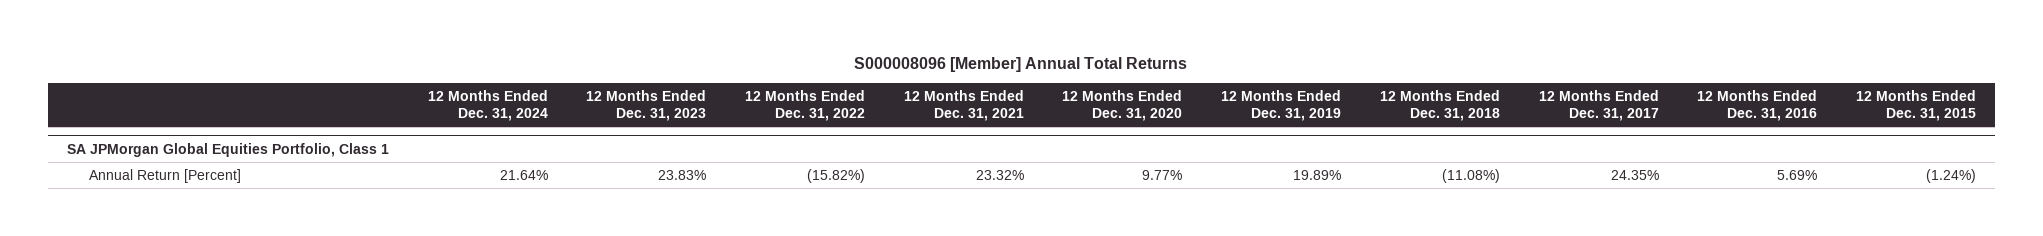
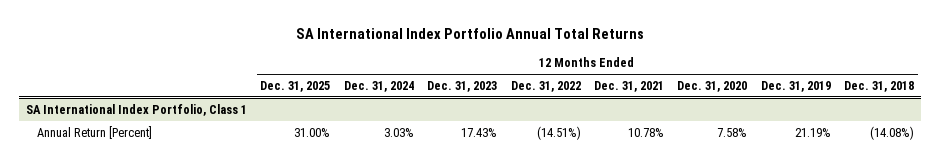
[854,57,1188,73] S000008096 [Member] Annual Total Returns -> [296,27,645,39] SA International Index Portfolio Annual Total Returns
[1538,89,1659,122] 12 Months Ended Dec. 31, 2017 -> none
[1697,89,1818,122] 12 Months Ended Dec. 31, 2016 -> none
[1855,89,1976,122] 12 Months Ended Dec. 31, 2015 -> none
none -> [260,80,331,92] Dec. 31, 2025
[67,142,390,157] SA JPMorgan Global Equities Portfolio, Class 1 -> none
none -> [25,103,247,116] SA International Index Portfolio, Class 1
[499,169,548,180] 21.64% -> [383,127,414,137] 3.03%
[658,169,707,180] 23.83% -> [461,127,498,137] 17.43%
[807,168,866,183] (15.82%) -> [536,125,581,140] (14.51%)
[975,169,1024,180] 23.32% -> [627,127,664,137] 10.78%
[1142,169,1183,180] 9.77% -> [717,127,748,137] 7.58%
[1293,169,1342,180] 19.89% -> [794,127,831,137] 21.19%
[1441,168,1500,183] (11.08%) -> [870,125,915,140] (14.08%)

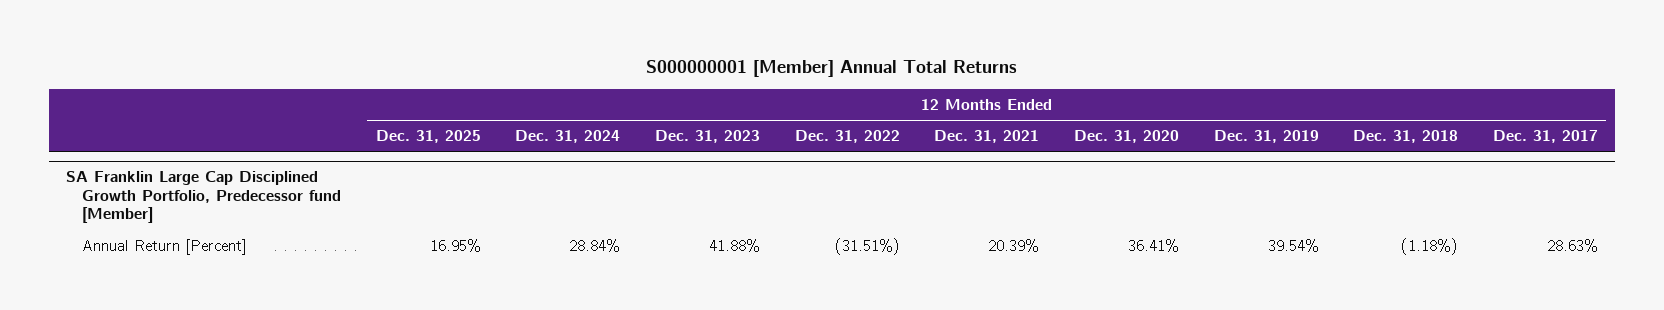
[296,27,645,39] SA International Index Portfolio Annual Total Returns -> [646,60,1018,78] S000000001 [Member] Annual Total Returns
none -> [1492,130,1598,144] Dec. 31, 2017
[25,103,247,116] SA International Index Portfolio, Class 1 -> none
none -> [66,171,342,224] SA Franklin Large Cap Disciplined Growth Portfolio, Predecessor fund [Member]
[294,127,331,137] 31.00% -> [429,238,481,252] 16.95%
[383,127,414,137] 3.03% -> [569,238,621,252] 28.84%
[461,127,498,137] 17.43% -> [708,238,760,252] 41.88%
[536,125,581,140] (14.51%) -> [834,237,900,255] (31.51%)
[627,127,664,137] 10.78% -> [988,238,1040,252] 20.39%
[717,127,748,137] 7.58% -> [1127,238,1179,252] 36.41%
[794,127,831,137] 21.19% -> [1267,238,1319,252] 39.54%
[870,125,915,140] (14.08%) -> [1401,237,1459,255] (1.18%)

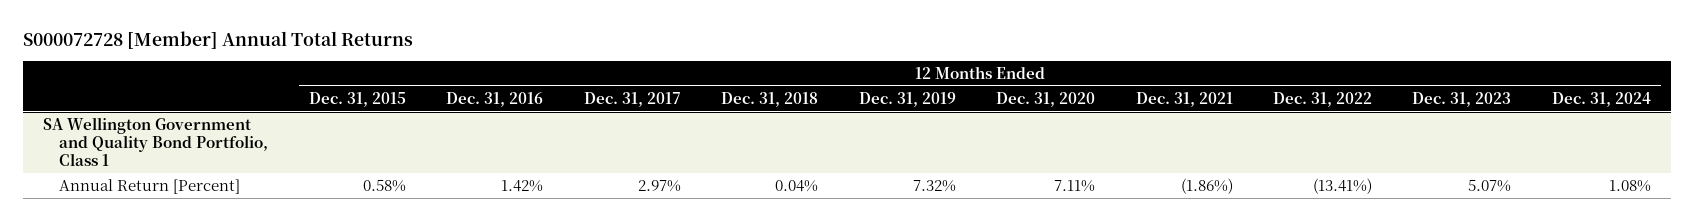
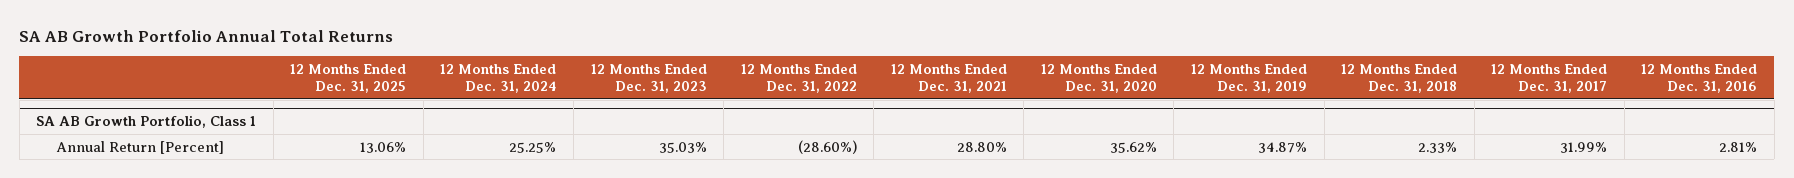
[22,31,413,50] S000072728 [Member] Annual Total Returns -> [19,29,394,42] SA AB Growth Portfolio Annual Total Returns
[308,91,406,107] Dec. 31, 2015 -> none
none -> [290,63,407,94] 12 Months Ended Dec. 31, 2025
[42,116,269,167] SA Wellington Government and Quality Bond Portfolio, Class 1 -> none
none -> [36,115,257,129] SA AB Growth Portfolio, Class 1
[501,179,544,192] 1.42% -> [1719,141,1758,152] 2.81%
[637,179,681,192] 2.97% -> [1560,141,1608,153] 31.99%
[775,179,819,192] 0.04% -> [1418,141,1458,153] 2.33%
[912,179,956,192] 7.32% -> [1257,141,1307,153] 34.87%
[1054,179,1096,192] 7.11% -> [1109,141,1157,153] 35.62%
[1180,177,1233,194] (1.86%) -> [956,141,1007,152] 28.80%
[1312,177,1372,194] (13.41%) -> [797,139,857,154] (28.60%)
[1468,178,1512,192] 5.07% -> [658,141,707,153] 35.03%
[1608,179,1651,192] 1.08% -> [509,141,557,153] 25.25%

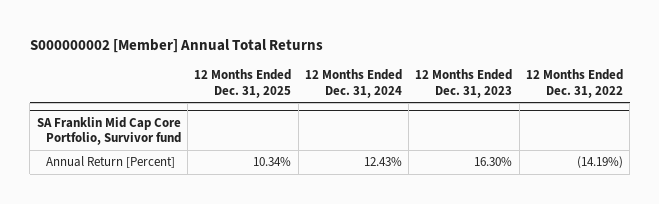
[19,29,394,42] SA AB Growth Portfolio Annual Total Returns -> [29,38,323,53] S000000002 [Member] Annual Total Returns
[890,63,1007,94] 12 Months Ended Dec. 31, 2021 -> none
[1040,63,1157,94] 12 Months Ended Dec. 31, 2020 -> none
[1190,63,1307,94] 12 Months Ended Dec. 31, 2019 -> none
[1341,63,1458,94] 12 Months Ended Dec. 31, 2018 -> none
[1491,63,1608,94] 12 Months Ended Dec. 31, 2017 -> none
[1641,63,1758,94] 12 Months Ended Dec. 31, 2016 -> none
[36,115,257,129] SA AB Growth Portfolio, Class 1 -> none
none -> [36,117,181,146] SA Franklin Mid Cap Core Portfolio, Survivor fund
[360,141,407,153] 13.06% -> [253,157,292,167] 10.34%
[509,141,557,153] 25.25% -> [363,157,402,167] 12.43%
[658,141,707,153] 35.03% -> [474,157,513,167] 16.30%
[797,139,857,154] (28.60%) -> [576,156,623,169] (14.19%)

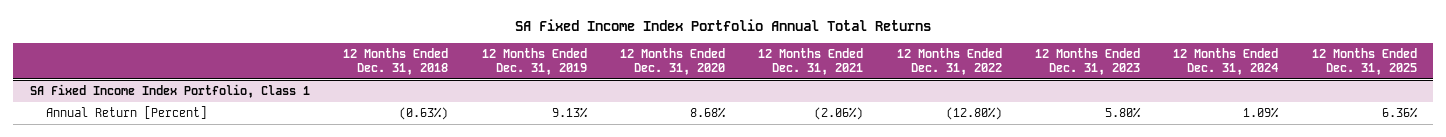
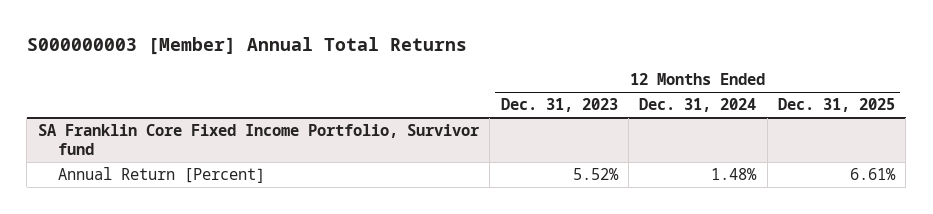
[515,19,932,32] SA Fixed Income Index Portfolio Annual Total Returns -> [26,37,467,56] S000000003 [Member] Annual Total Returns
[343,47,449,76] 12 Months Ended Dec. 31, 2018 -> none
[481,47,587,76] 12 Months Ended Dec. 31, 2019 -> none
[619,47,725,76] 12 Months Ended Dec. 31, 2020 -> none
[758,47,864,76] 12 Months Ended Dec. 31, 2021 -> none
[896,47,1002,76] 12 Months Ended Dec. 31, 2022 -> none
[29,83,310,98] SA Fixed Income Index Portfolio, Class 1 -> none
none -> [37,124,480,155] SA Franklin Core Fixed Income Portfolio, Survivor fund
[1104,106,1141,118] 5.80% -> [572,168,619,181] 5.52%
[1243,106,1280,118] 1.09% -> [711,168,758,181] 1.48%
[1381,106,1418,118] 6.36% -> [849,168,896,181] 6.61%

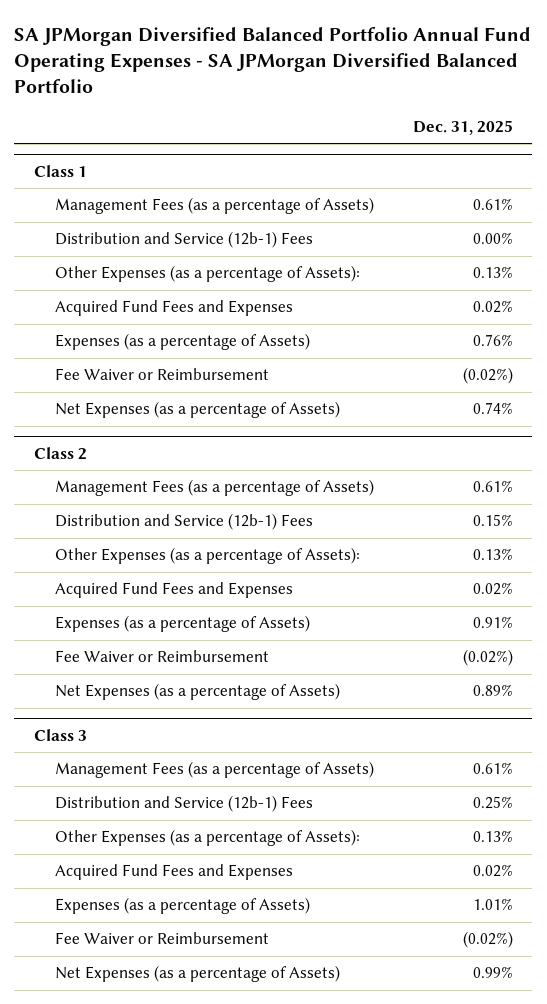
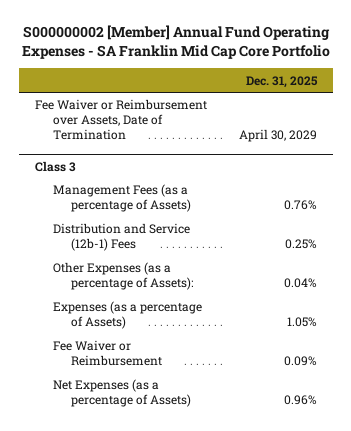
[14,26,532,94] SA JPMorgan Diversified Balanced Portfolio Annual Fund Operating Expenses - SA JPMorgan Diversified Balanced Portfolio -> [21,25,330,60] S000000002 [Member] Annual Fund Operating Expenses - SA Franklin Mid Cap Core Portfolio
[33,164,87,177] Class 1 -> none
[54,197,374,215] Management Fees (as a percentage of Assets) -> none
[54,231,313,249] Distribution and Service (12b-1) Fees -> none
[54,265,360,283] Other Expenses (as a percentage of Assets): -> none
[54,300,293,317] Acquired Fund Fees and Expenses -> none
[54,333,310,351] Expenses (as a percentage of Assets) -> none
[54,368,269,381] Fee Waiver or Reimbursement -> none
[54,401,340,419] Net Expenses (as a percentage of Assets) -> none
[33,446,87,460] Class 2 -> none
[54,479,374,497] Management Fees (as a percentage of Assets) -> none
[54,513,313,531] Distribution and Service (12b-1) Fees -> none
[54,547,360,565] Other Expenses (as a percentage of Assets): -> none
[54,582,293,599] Acquired Fund Fees and Expenses -> none
[54,615,310,633] Expenses (as a percentage of Assets) -> none
[54,650,269,663] Fee Waiver or Reimbursement -> none
[54,683,340,701] Net Expenses (as a percentage of Assets) -> none
none -> [34,99,207,141] Fee Waiver or Reimbursement over Assets, Date of Termination
[472,762,513,775] 0.61% -> [283,200,317,211] 0.76%
[54,864,293,881] Acquired Fund Fees and Expenses -> none
[472,830,513,843] 0.13% -> [283,278,317,289] 0.04%
[472,898,513,911] 1.01% -> [286,317,317,328] 1.05%
[462,931,513,949] (0.02%) -> [283,356,317,367] 0.09%
[472,966,513,979] 0.99% -> [283,395,317,406] 0.96%

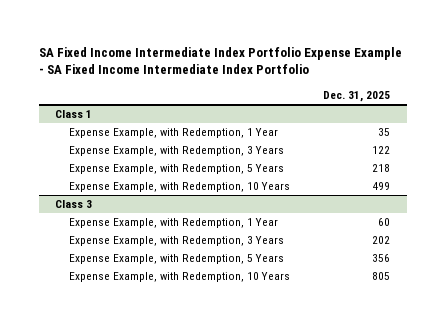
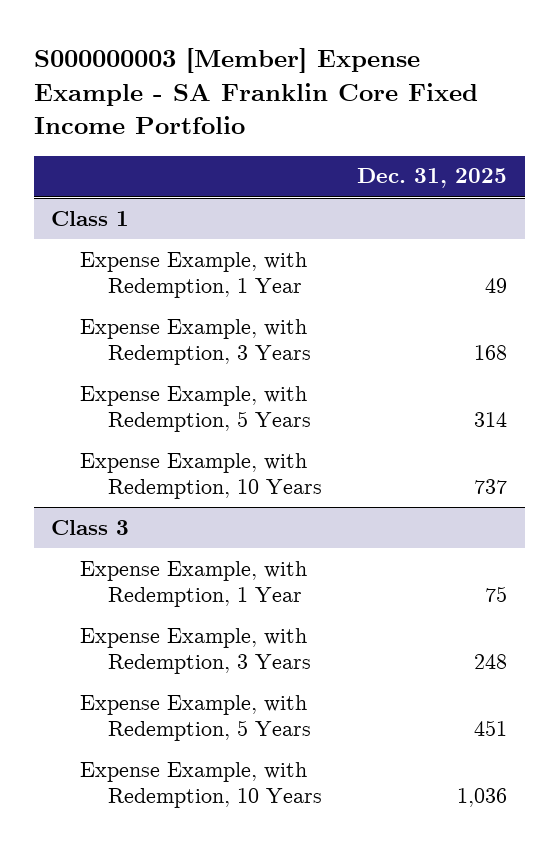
[38,46,402,75] SA Fixed Income Intermediate Index Portfolio Expense Example - SA Fixed Income Intermediate Index Portfolio -> [33,48,478,134] S000000003 [Member] Expense Example - SA Franklin Core Fixed Income Portfolio
[378,128,391,137] 35 -> [485,278,508,294] 49
[372,146,391,155] 122 -> [474,345,508,361] 168
[372,164,391,173] 218 -> [474,412,508,428] 314
[372,182,391,191] 499 -> [474,479,508,495] 737
[378,218,391,227] 60 -> [485,586,508,603] 75
[372,236,391,245] 202 -> [474,654,508,670] 248
[372,254,391,263] 356 -> [474,720,508,737] 451
[372,272,391,281] 805 -> [457,788,508,808] 1,036

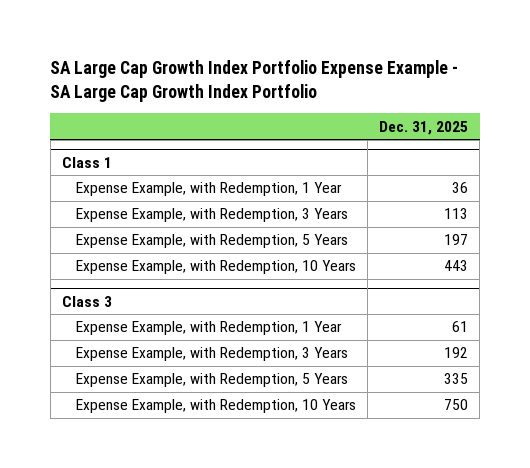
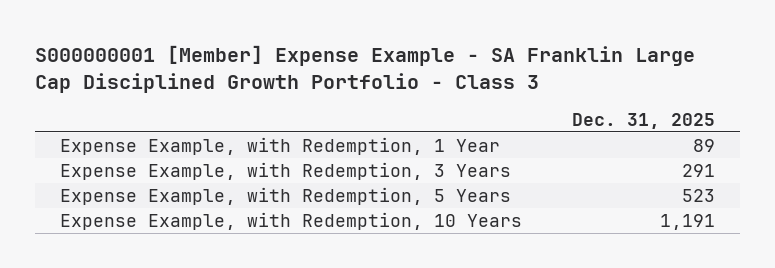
[50,60,459,102] SA Large Cap Growth Index Portfolio Expense Example - SA Large Cap Growth Index Portfolio -> [35,45,696,94] S000000001 [Member] Expense Example - SA Franklin Large Cap Disciplined Growth Portfolio - Class 3
[62,156,113,168] Class 1 -> none
[62,295,113,307] Class 3 -> none
[75,321,342,336] Expense Example, with Redemption, 1 Year -> none
[75,347,348,362] Expense Example, with Redemption, 3 Years -> none
[75,373,348,388] Expense Example, with Redemption, 5 Years -> none
[75,399,356,414] Expense Example, with Redemption, 10 Years -> none
[452,182,469,194] 36 -> [692,138,715,152] 89
[444,208,469,220] 113 -> [681,163,715,177] 291
[444,234,469,246] 197 -> [681,188,715,202] 523
[444,260,469,272] 443 -> [659,213,715,230] 1,191

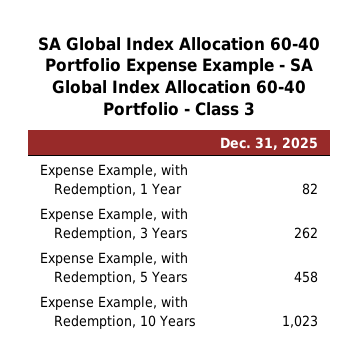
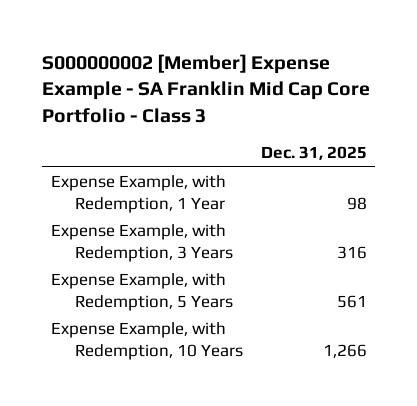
[37,36,320,117] SA Global Index Allocation 60-40 Portfolio Expense Example - SA Global Index Allocation 60-40 Portfolio - Class 3 -> [42,53,371,123] S000000002 [Member] Expense Example - SA Franklin Mid Cap Core Portfolio - Class 3
[301,182,318,195] 82 -> [346,197,367,211] 98
[293,226,318,239] 262 -> [336,246,367,260] 316
[293,270,318,283] 458 -> [336,295,367,309] 561
[281,314,318,328] 1,023 -> [322,344,367,359] 1,266

